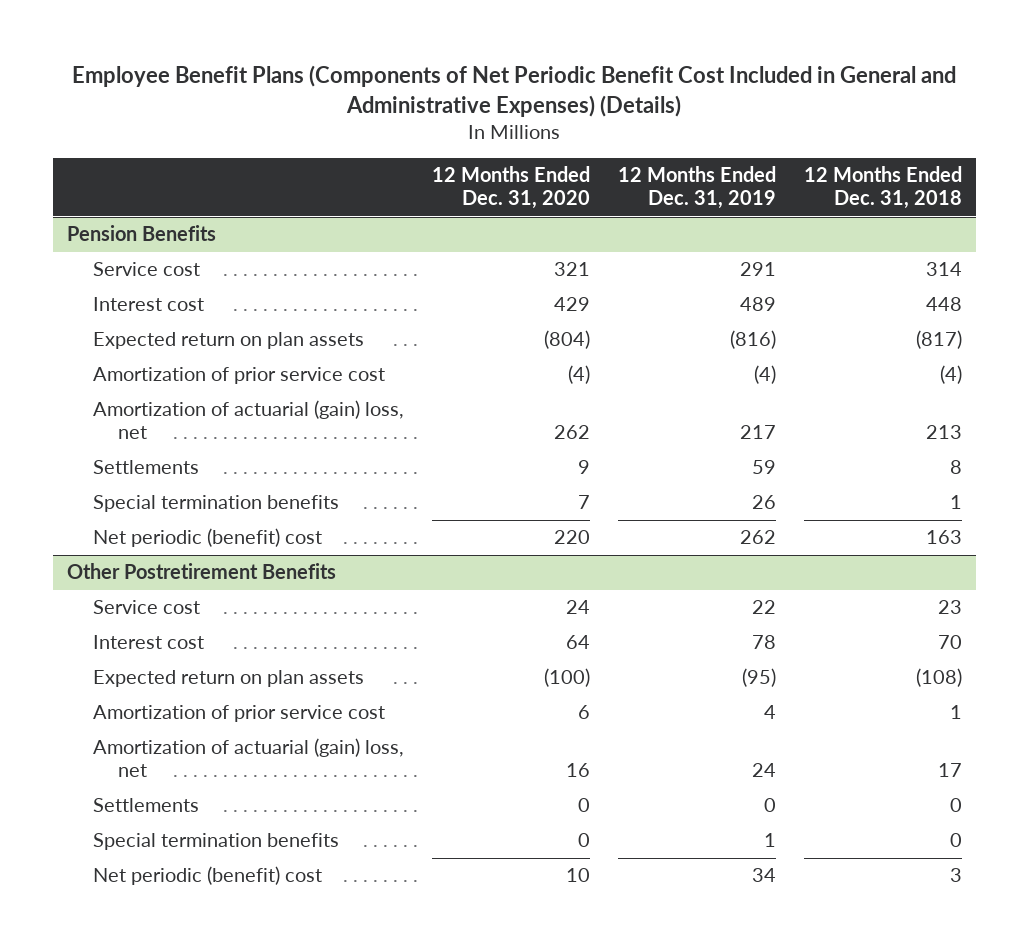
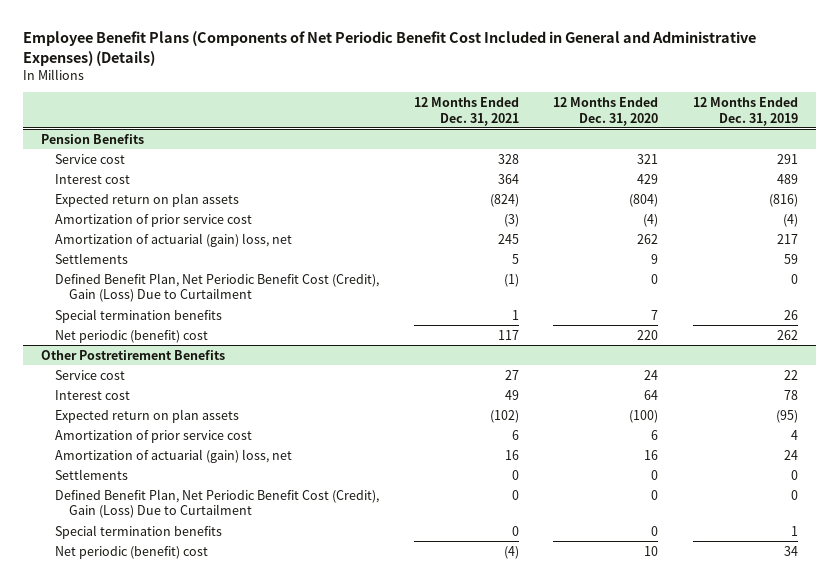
[803,166,962,210] 12 Months Ended Dec. 31, 2018 -> none
none -> [413,96,519,126] 12 Months Ended Dec. 31, 2021
none -> [54,272,379,303] Defined Benefit Plan, Net Periodic Benefit Cost (Credit), Gain (Loss) Due to Curtailment
none -> [54,488,379,519] Defined Benefit Plan, Net Periodic Benefit Cost (Credit), Gain (Loss) Due to Curtailment

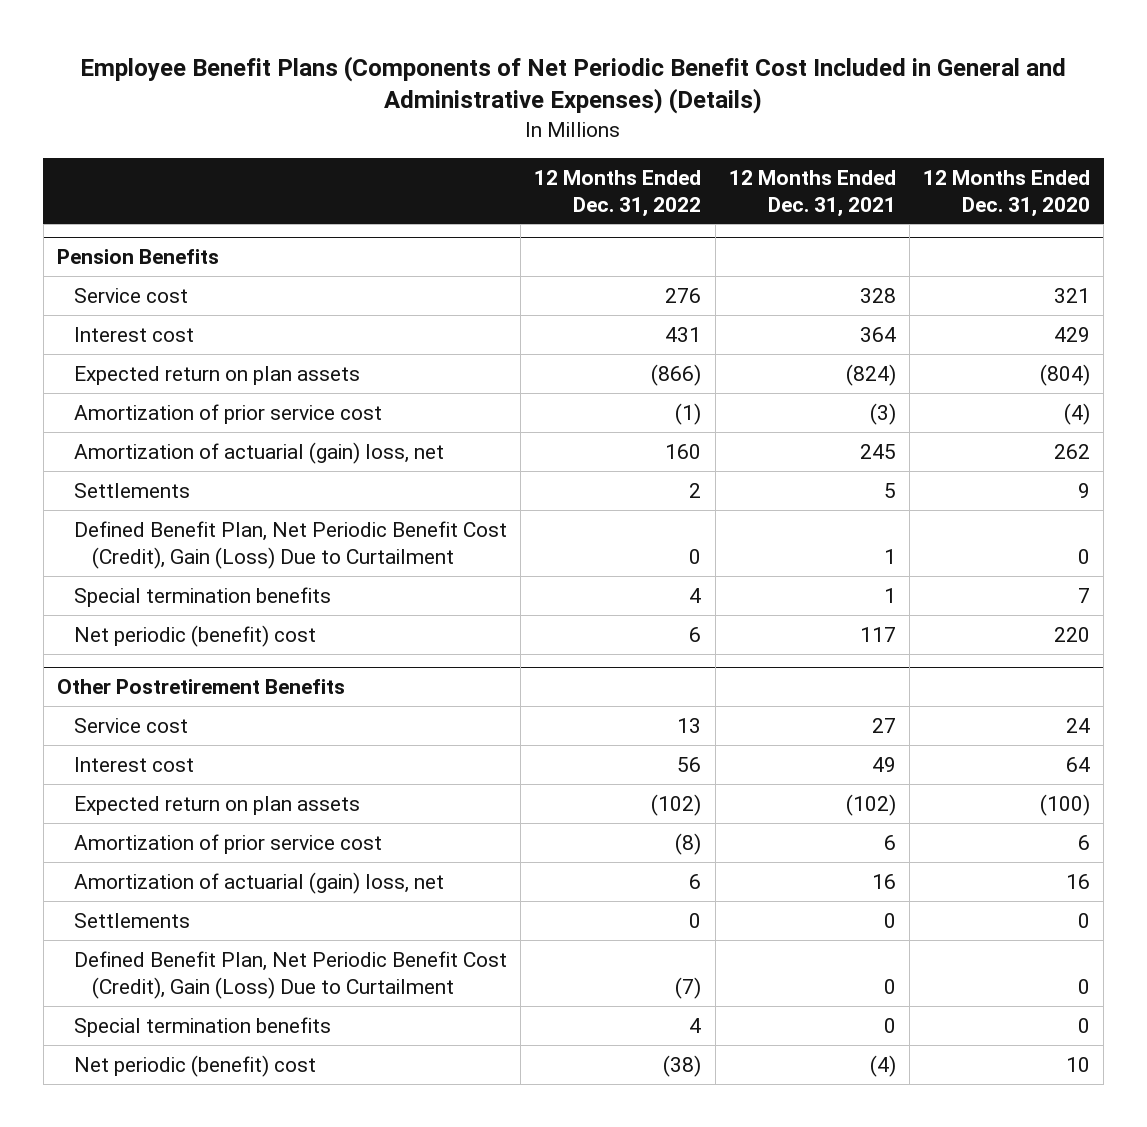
[693,96,799,126] 12 Months Ended Dec. 31, 2019 -> none
none -> [534,169,702,217] 12 Months Ended Dec. 31, 2022
[503,273,519,287] (1) -> [883,548,896,564] 1

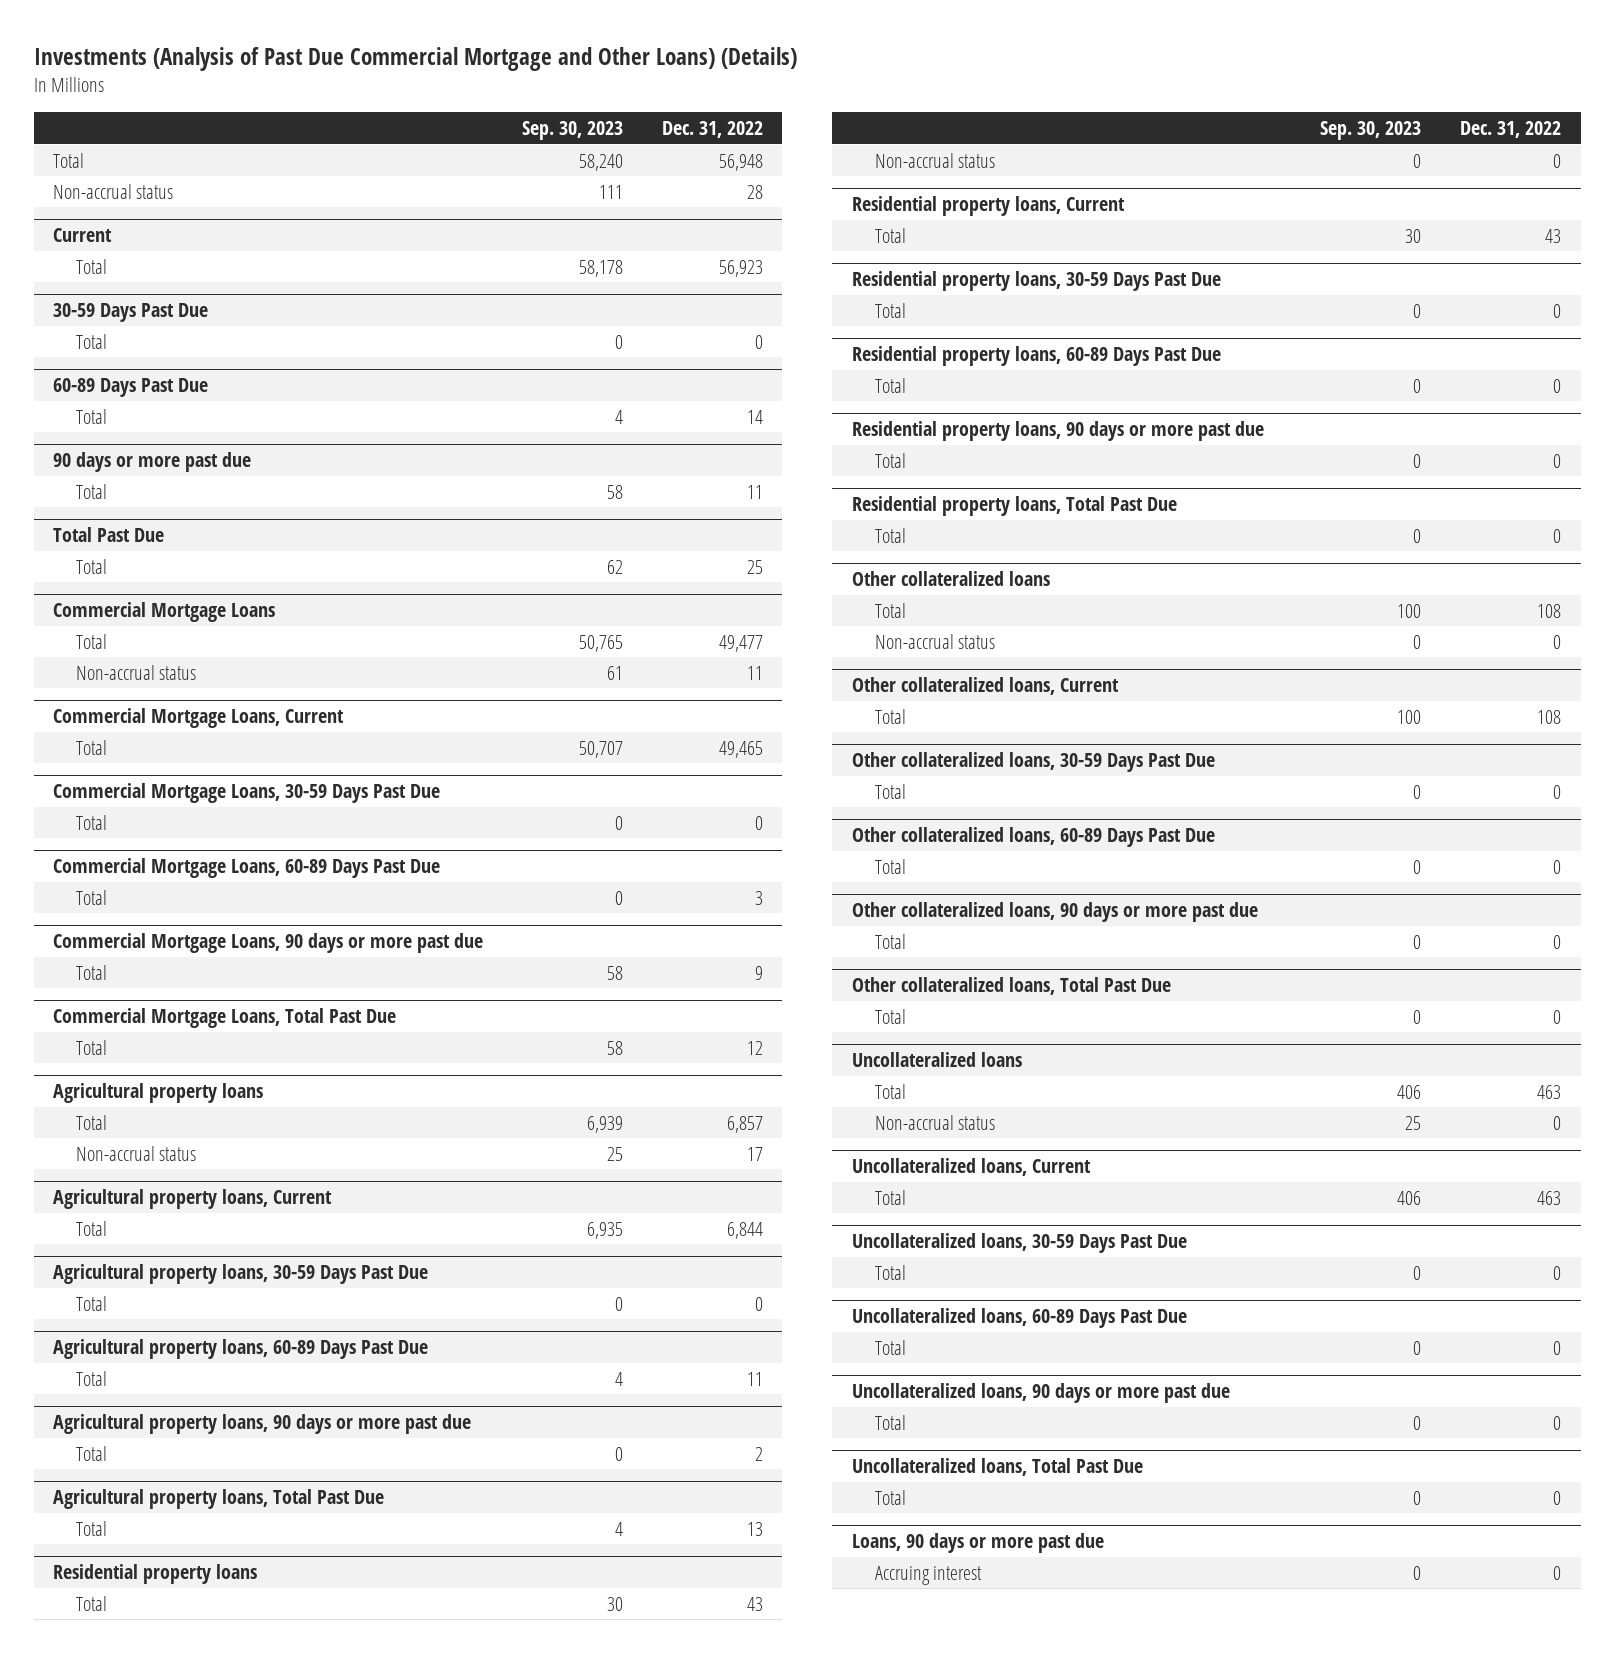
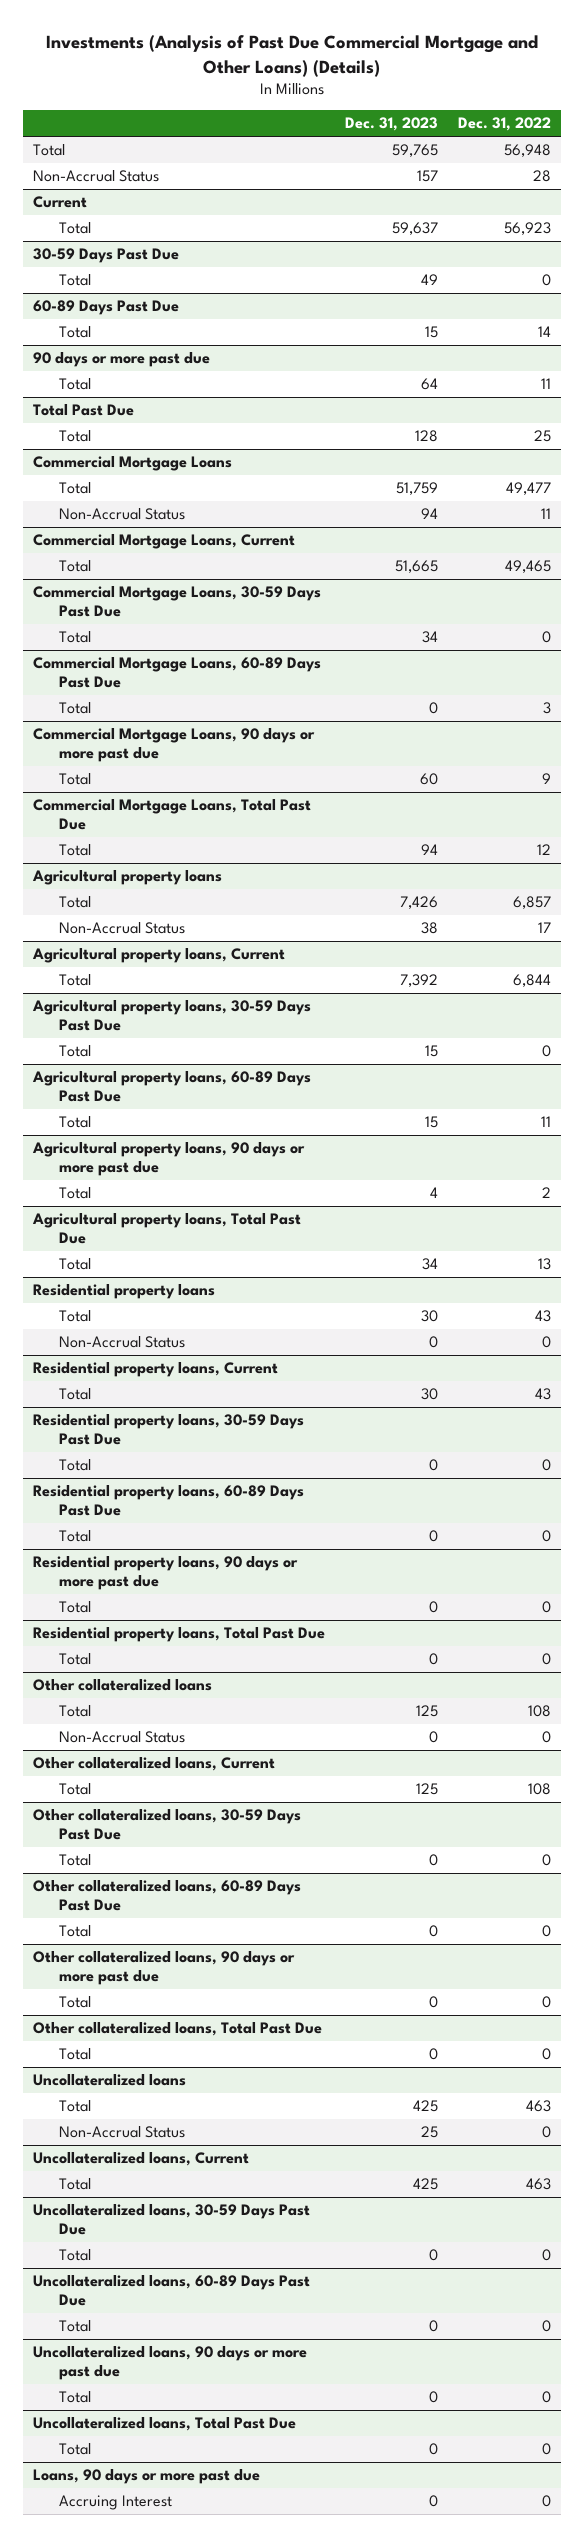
[521,120,623,140] Sep. 30, 2023 -> none
none -> [344,117,438,132] Dec. 31, 2023
[53,183,174,199] Non-accrual status -> [33,170,160,183] Non-Accrual Status
[76,664,197,680] Non-accrual status -> [58,508,185,521] Non-Accrual Status
[76,1145,197,1161] Non-accrual status -> [58,922,185,935] Non-Accrual Status
[874,152,995,168] Non-accrual status -> [58,1336,185,1349] Non-Accrual Status
[874,633,995,649] Non-accrual status -> [58,1731,185,1744] Non-Accrual Status
[874,1114,995,1130] Non-accrual status -> [58,2126,185,2139] Non-Accrual Status
[874,1565,982,1585] Accruing interest -> [58,2495,172,2511] Accruing Interest

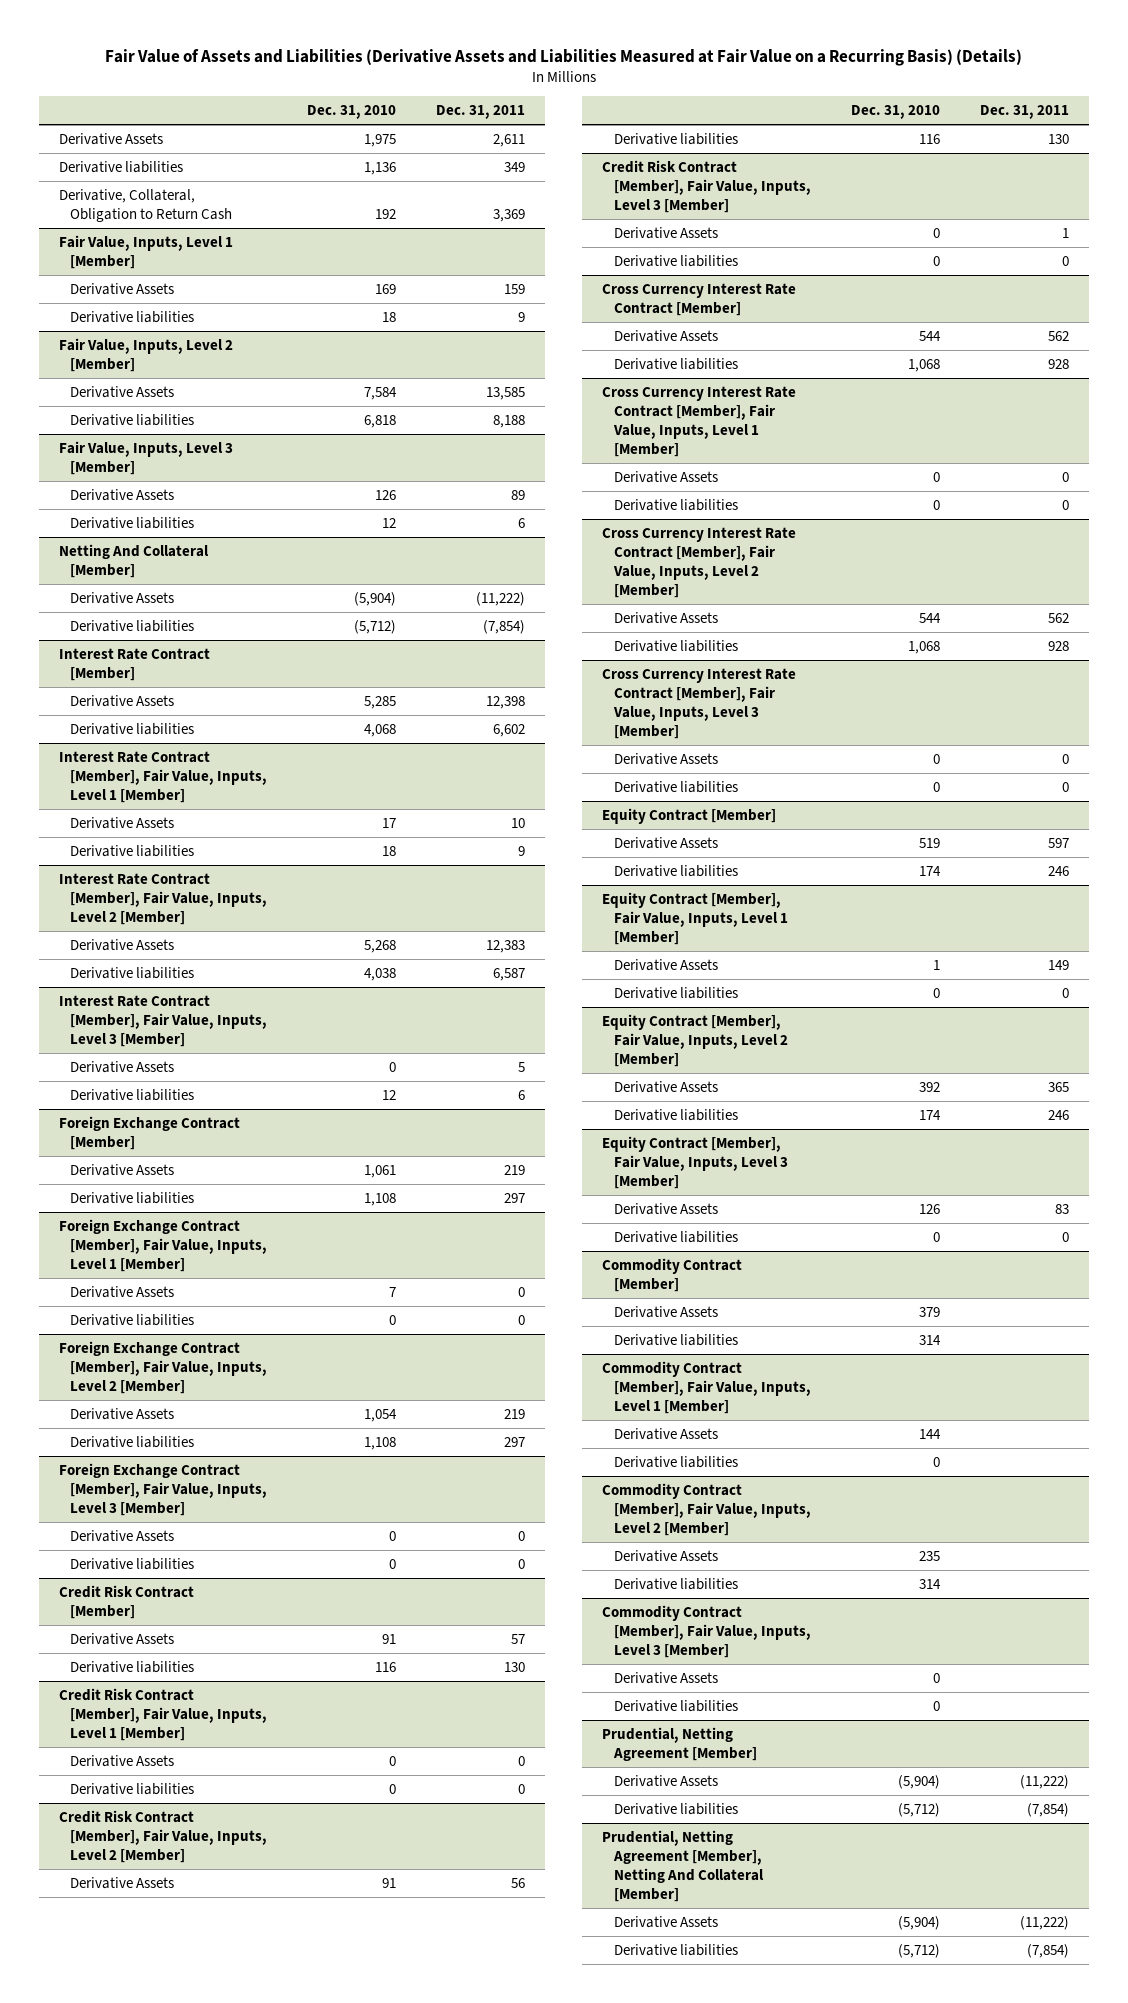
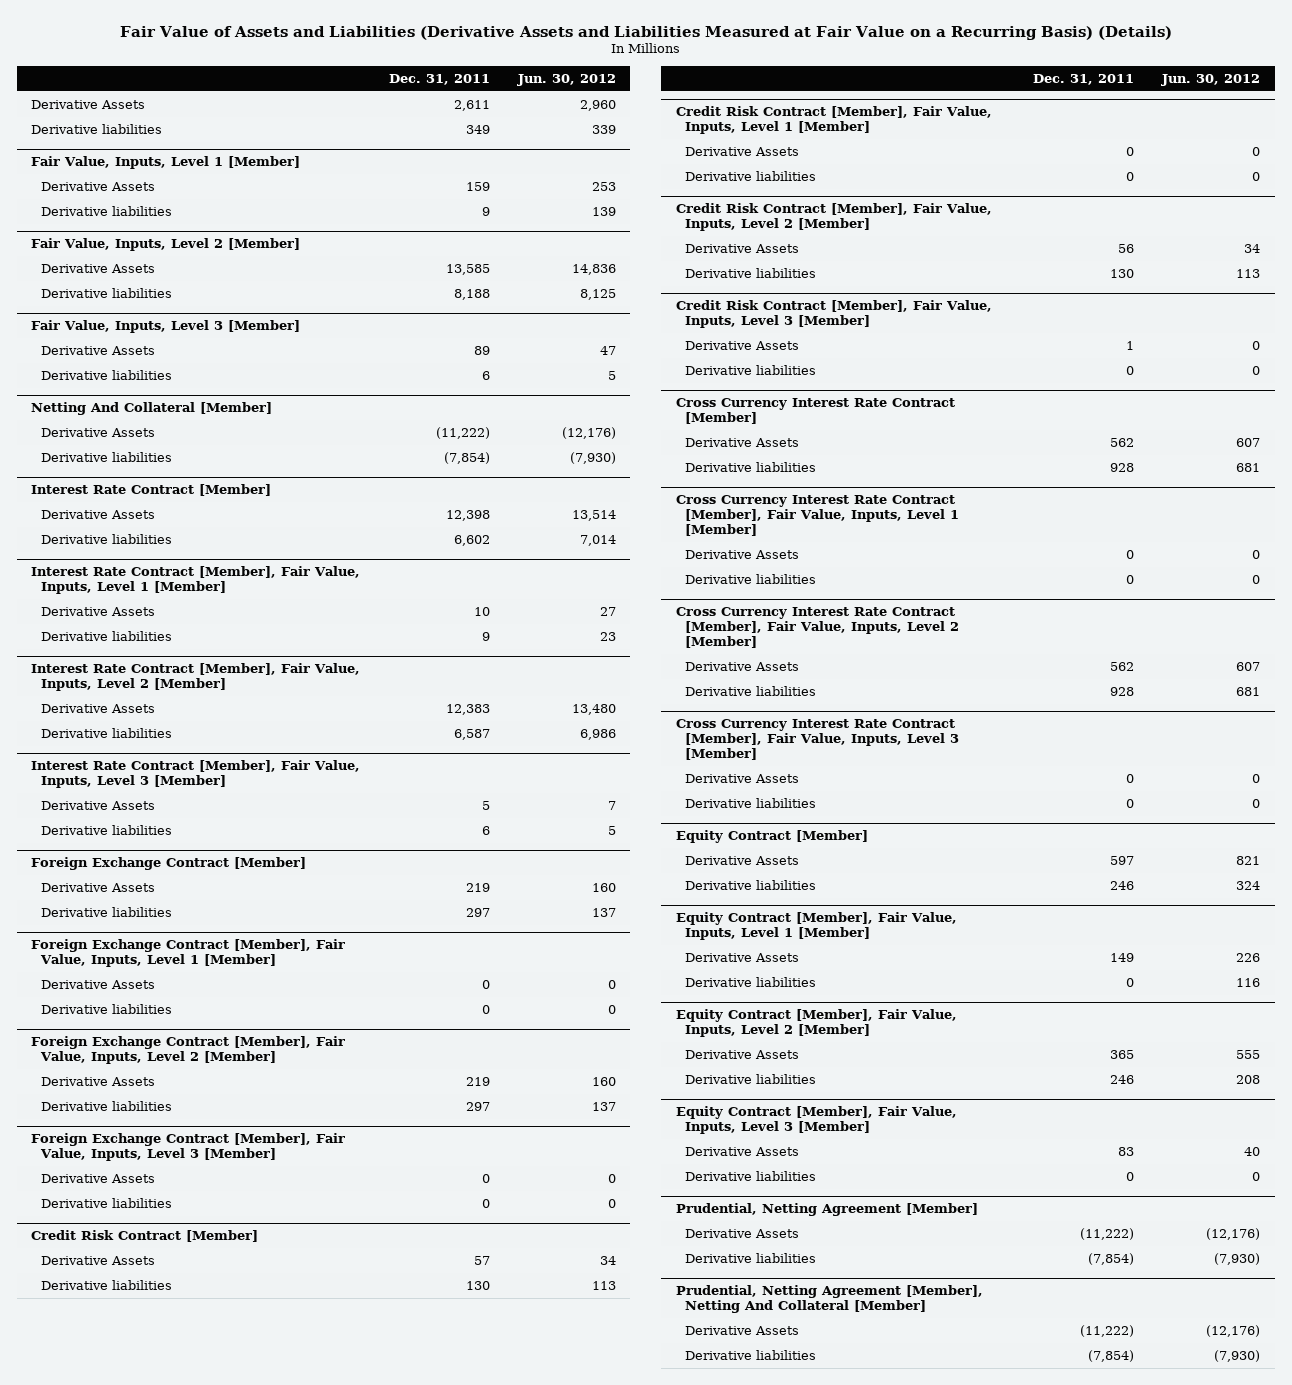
[307,105,397,120] Dec. 31, 2010 -> none
none -> [517,73,617,86] Jun. 30, 2012
[58,188,233,223] Derivative, Collateral, Obligation to Return Cash -> none
[602,1257,743,1293] Commodity Contract [Member] -> none
[614,1305,719,1318] Derivative Assets -> none
[614,1333,739,1346] Derivative liabilities -> none
[602,1360,812,1415] Commodity Contract [Member], Fair Value, Inputs, Level 1 [Member] -> none
[614,1427,719,1440] Derivative Assets -> none
[614,1455,739,1468] Derivative liabilities -> none
[602,1482,812,1537] Commodity Contract [Member], Fair Value, Inputs, Level 2 [Member] -> none
[614,1549,719,1562] Derivative Assets -> none
[614,1577,739,1590] Derivative liabilities -> none
[602,1604,812,1659] Commodity Contract [Member], Fair Value, Inputs, Level 3 [Member] -> none
[614,1671,719,1684] Derivative Assets -> none
[614,1699,739,1712] Derivative liabilities -> none

